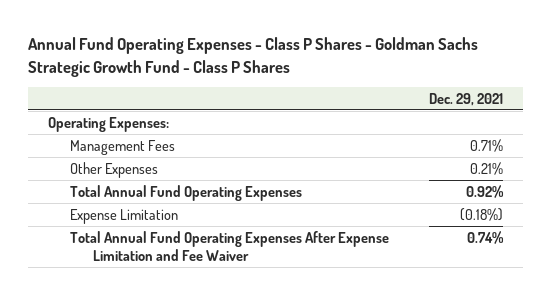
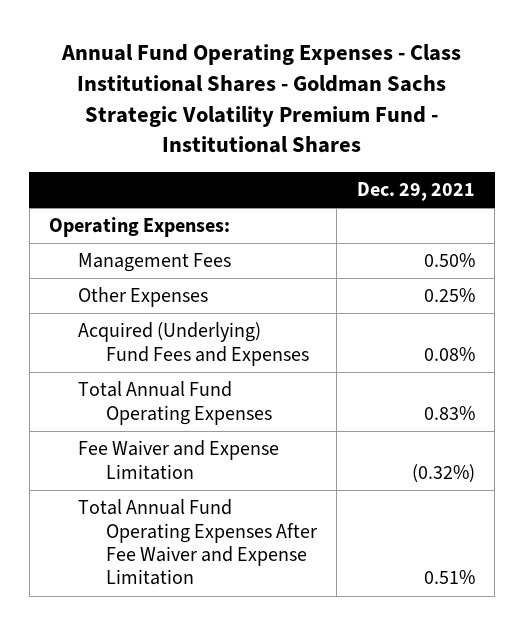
[28,37,479,77] Annual Fund Operating Expenses - Class P Shares - Goldman Sachs Strategic Growth Fund - Class P Shares -> [61,44,462,154] Annual Fund Operating Expenses - Class Institutional Shares - Goldman Sachs Strategic Volatility Premium Fund - Institutional Shares
[470,138,504,152] 0.71% -> [423,253,475,268] 0.50%
[470,161,504,175] 0.21% -> [423,288,475,303] 0.25%
none -> [77,322,309,366] Acquired (Underlying) Fund Fees and Expenses
[466,184,505,198] 0.92% -> [423,405,475,420] 0.83%
[70,208,179,224] Expense Limitation -> [77,440,279,480] Fee Waiver and Expense Limitation
[460,207,504,221] (0.18%) -> [411,463,475,483] (0.32%)
[70,230,390,262] Total Annual Fund Operating Expenses After Expense Limitation and Fee Waiver -> [77,499,317,586] Total Annual Fund Operating Expenses After Fee Waiver and Expense Limitation
[467,230,505,244] 0.74% -> [423,570,475,585] 0.51%

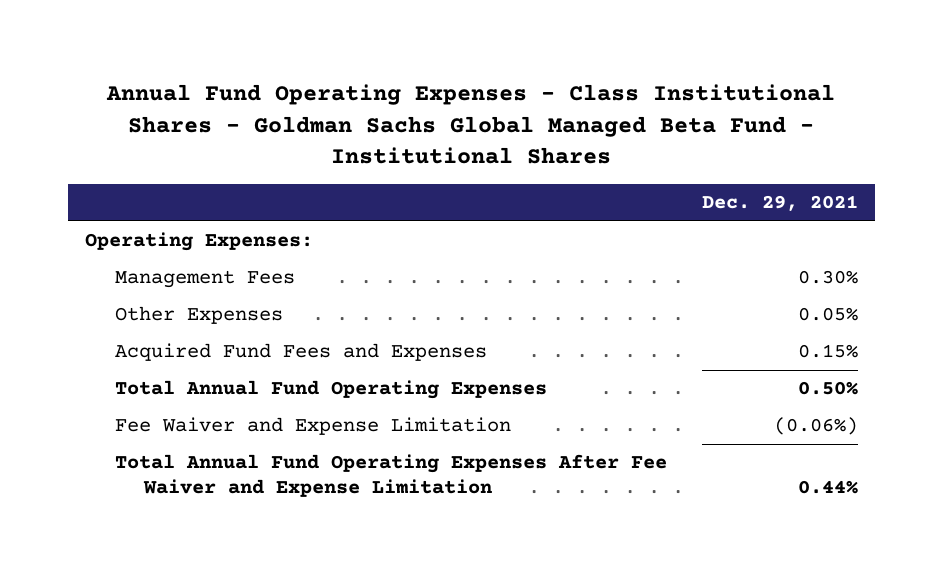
[61,44,462,154] Annual Fund Operating Expenses - Class Institutional Shares - Goldman Sachs Strategic Volatility Premium Fund - Institutional Shares -> [106,83,836,165] Annual Fund Operating Expenses - Class Institutional Shares - Goldman Sachs Global Managed Beta Fund - Institutional Shares
[423,253,475,268] 0.50% -> [797,270,858,285] 0.30%
[423,288,475,303] 0.25% -> [797,307,858,322] 0.05%
[77,322,309,366] Acquired (Underlying) Fund Fees and Expenses -> [114,343,487,362] Acquired Fund Fees and Expenses
[423,346,475,361] 0.08% -> [797,344,858,359] 0.15%
[423,405,475,420] 0.83% -> [797,381,858,396] 0.50%
[411,463,475,483] (0.32%) -> [773,417,858,436] (0.06%)
[423,570,475,585] 0.51% -> [797,480,858,495] 0.44%

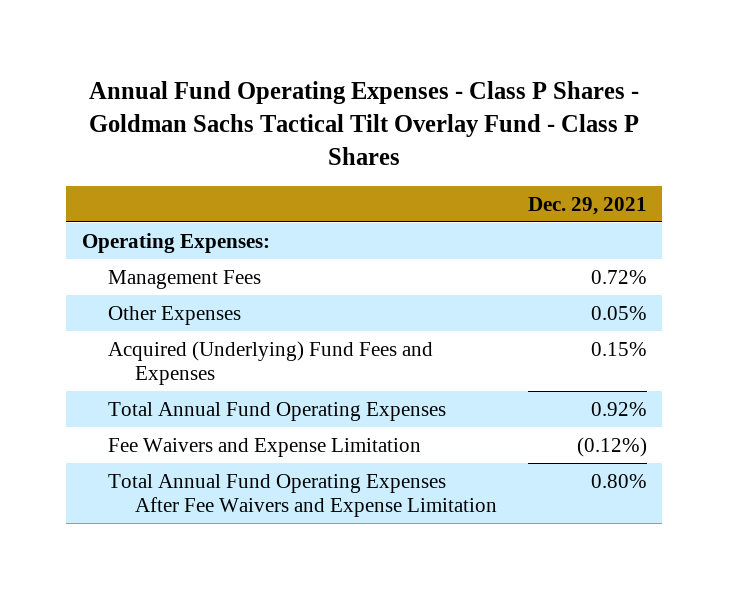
[106,83,836,165] Annual Fund Operating Expenses - Class Institutional Shares - Goldman Sachs Global Managed Beta Fund - Institutional Shares -> [89,81,640,165] Annual Fund Operating Expenses - Class P Shares - Goldman Sachs Tactical Tilt Overlay Fund - Class P Shares
[797,270,858,285] 0.30% -> [590,269,647,284] 0.72%
[114,343,487,362] Acquired Fund Fees and Expenses -> [108,340,434,386] Acquired (Underlying) Fund Fees and Expenses
[797,381,858,396] 0.50% -> [590,401,647,416] 0.92%
[114,417,511,436] Fee Waiver and Expense Limitation -> [108,437,422,457] Fee Waivers and Expense Limitation
[773,417,858,436] (0.06%) -> [576,436,647,457] (0.12%)
[114,454,667,498] Total Annual Fund Operating Expenses After Fee Waiver and Expense Limitation -> [108,473,497,518] Total Annual Fund Operating Expenses After Fee Waivers and Expense Limitation
[797,480,858,495] 0.44% -> [590,473,647,488] 0.80%

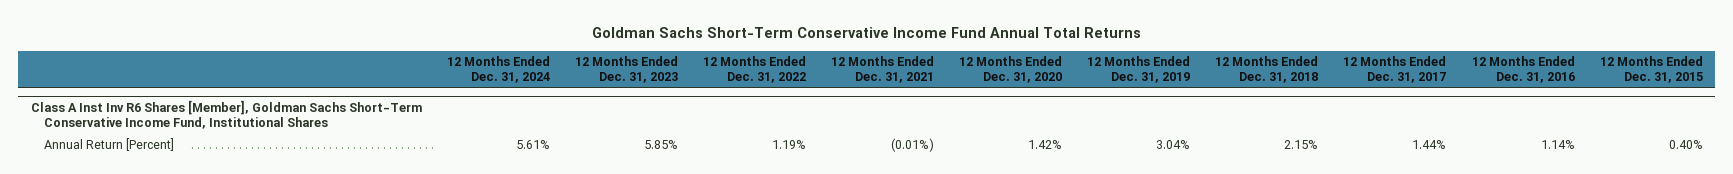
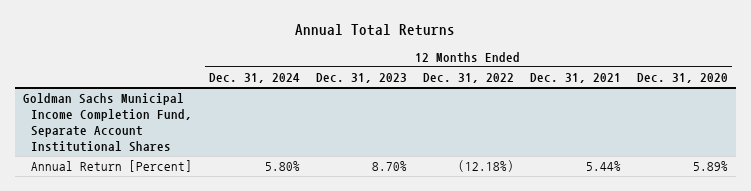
[591,26,1141,38] Goldman Sachs Short-Term Conservative Income Fund Annual Total Returns -> [295,24,456,37] Annual Total Returns
[1087,56,1191,84] 12 Months Ended Dec. 31, 2019 -> none
[1215,56,1319,84] 12 Months Ended Dec. 31, 2018 -> none
[1343,56,1447,84] 12 Months Ended Dec. 31, 2017 -> none
[1471,56,1575,84] 12 Months Ended Dec. 31, 2016 -> none
[1599,56,1703,84] 12 Months Ended Dec. 31, 2015 -> none
[30,100,422,130] Class A Inst Inv R6 Shares [Member], Goldman Sachs Short-Term Conservative Income Fund, Institutional Shares -> none
none -> [22,93,193,153] Goldman Sachs Municipal Income Completion Fund, Separate Account Institutional Shares
[515,140,550,150] 5.61% -> [264,161,300,172] 5.80%
[644,140,679,150] 5.85% -> [371,161,407,172] 8.70%
[772,140,807,150] 1.19% -> [457,160,514,173] (12.18%)
[891,138,935,153] (0.01%) -> [586,161,622,172] 5.44%
[1028,140,1063,150] 1.42% -> [693,161,729,172] 5.89%

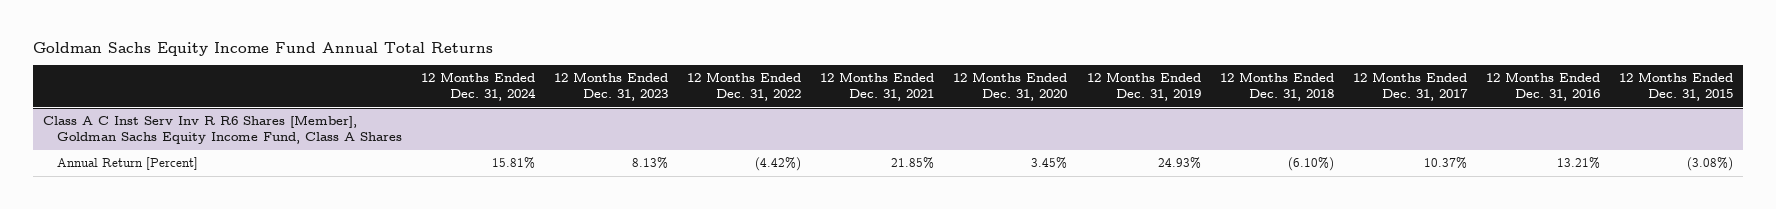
[295,24,456,37] Annual Total Returns -> [33,41,494,56] Goldman Sachs Equity Income Fund Annual Total Returns
none -> [1086,72,1201,102] 12 Months Ended Dec. 31, 2019
none -> [1219,72,1334,102] 12 Months Ended Dec. 31, 2018
none -> [1352,72,1468,102] 12 Months Ended Dec. 31, 2017
none -> [1486,72,1601,102] 12 Months Ended Dec. 31, 2016
none -> [1619,72,1734,102] 12 Months Ended Dec. 31, 2015
[22,93,193,153] Goldman Sachs Municipal Income Completion Fund, Separate Account Institutional Shares -> none
none -> [42,115,402,145] Class A C Inst Serv Inv R R6 Shares [Member], Goldman Sachs Equity Income Fund, Class A Shares
[264,161,300,172] 5.80% -> [491,157,535,170] 15.81%
[371,161,407,172] 8.70% -> [631,157,668,170] 8.13%
[457,160,514,173] (12.18%) -> [755,157,802,172] (4.42%)
[586,161,622,172] 5.44% -> [891,157,935,170] 21.85%
[693,161,729,172] 5.89% -> [1031,157,1068,170] 3.45%

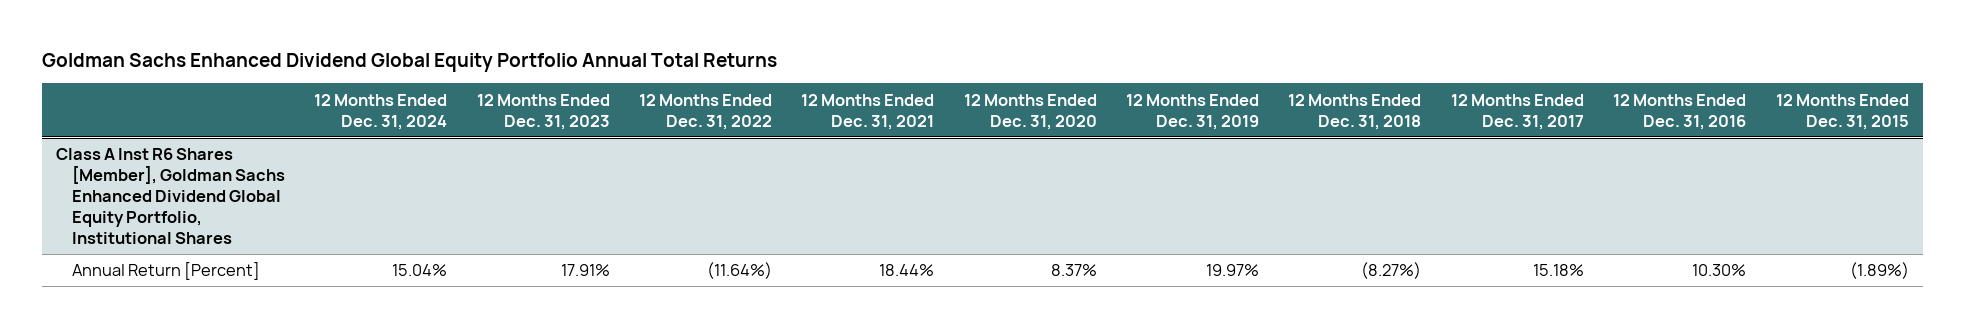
[33,41,494,56] Goldman Sachs Equity Income Fund Annual Total Returns -> [41,53,777,73] Goldman Sachs Enhanced Dividend Global Equity Portfolio Annual Total Returns
[42,115,402,145] Class A C Inst Serv Inv R R6 Shares [Member], Goldman Sachs Equity Income Fund, Class A Shares -> none
none -> [56,148,286,245] Class A Inst R6 Shares [Member], Goldman Sachs Enhanced Dividend Global Equity Portfolio, Institutional Shares
[491,157,535,170] 15.81% -> [392,264,448,277] 15.04%
[631,157,668,170] 8.13% -> [560,264,610,277] 17.91%
[755,157,802,172] (4.42%) -> [707,262,773,280] (11.64%)
[891,157,935,170] 21.85% -> [879,264,935,277] 18.44%
[1031,157,1068,170] 3.45% -> [1050,264,1097,277] 8.37%
[1157,157,1201,170] 24.93% -> [1206,264,1260,277] 19.97%
[1287,157,1334,172] (6.10%) -> [1361,262,1422,280] (8.27%)
[1423,157,1467,170] 10.37% -> [1532,264,1584,277] 15.18%
[1557,157,1601,170] 13.21% -> [1692,264,1747,277] 10.30%
[1687,157,1734,172] (3.08%) -> [1849,262,1909,280] (1.89%)

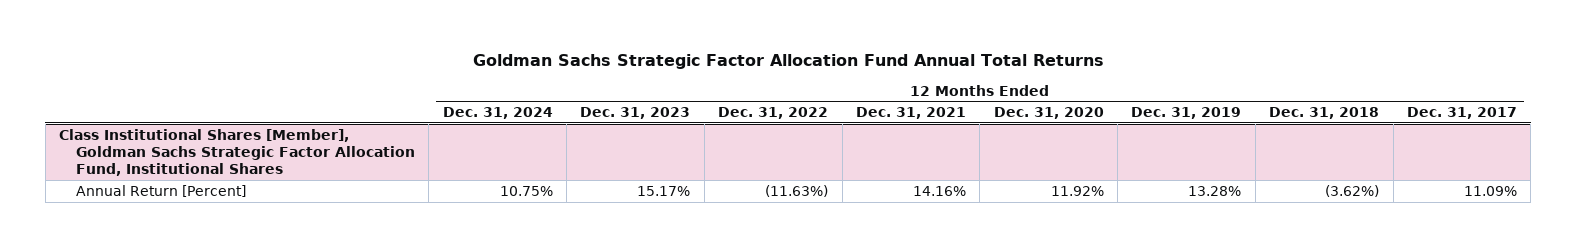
[41,53,777,73] Goldman Sachs Enhanced Dividend Global Equity Portfolio Annual Total Returns -> [472,54,1104,70] Goldman Sachs Strategic Factor Allocation Fund Annual Total Returns
[1613,93,1747,130] 12 Months Ended Dec. 31, 2016 -> none
[1775,93,1909,130] 12 Months Ended Dec. 31, 2015 -> none
[56,148,286,245] Class A Inst R6 Shares [Member], Goldman Sachs Enhanced Dividend Global Equity Portfolio, Institutional Shares -> none
none -> [59,128,416,177] Class Institutional Shares [Member], Goldman Sachs Strategic Factor Allocation Fund, Institutional Shares
[392,264,448,277] 15.04% -> [499,185,553,196] 10.75%
[560,264,610,277] 17.91% -> [637,185,691,196] 15.17%
[707,262,773,280] (11.64%) -> [765,184,829,197] (11.63%)
[879,264,935,277] 18.44% -> [912,185,966,196] 14.16%
[1050,264,1097,277] 8.37% -> [1050,185,1104,196] 11.92%
[1206,264,1260,277] 19.97% -> [1188,185,1242,196] 13.28%
[1361,262,1422,280] (8.27%) -> [1325,184,1380,197] (3.62%)
[1532,264,1584,277] 15.18% -> [1463,185,1517,196] 11.09%

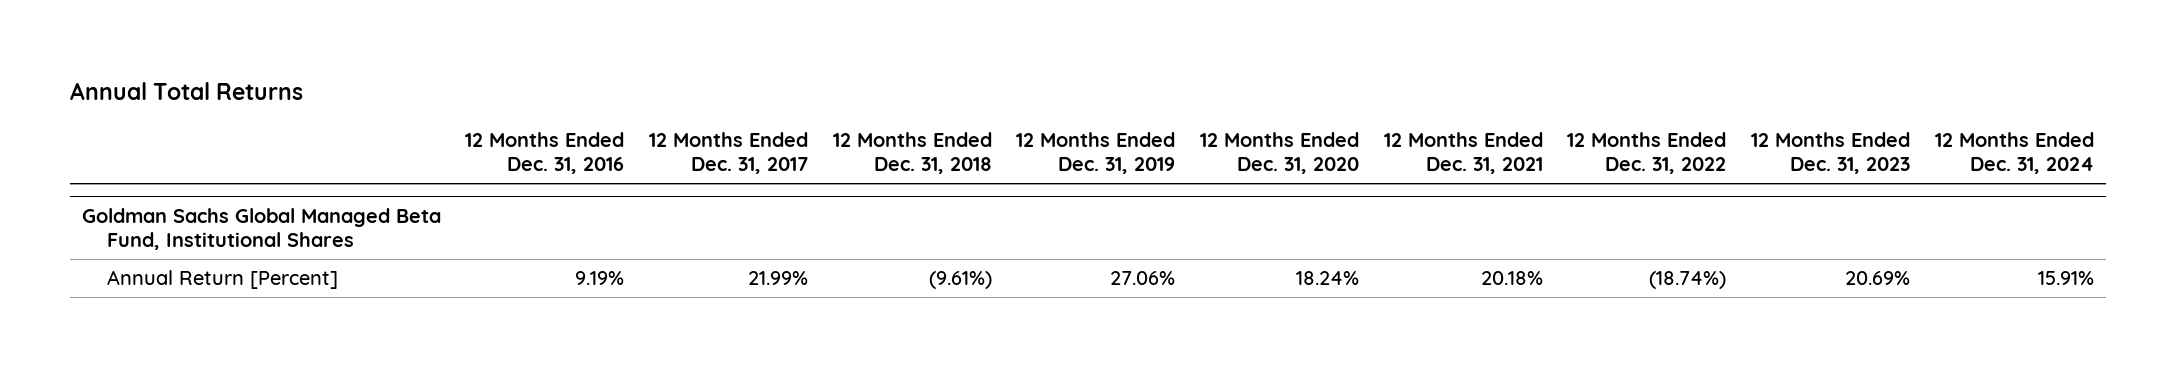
[472,54,1104,70] Goldman Sachs Strategic Factor Allocation Fund Annual Total Returns -> [69,82,303,101] Annual Total Returns
none -> [465,131,625,175] 12 Months Ended Dec. 31, 2016
[59,128,416,177] Class Institutional Shares [Member], Goldman Sachs Strategic Factor Allocation Fund, Institutional Shares -> none
none -> [81,207,441,251] Goldman Sachs Global Managed Beta Fund, Institutional Shares
[499,185,553,196] 10.75% -> [2037,271,2094,286] 15.91%
[637,185,691,196] 15.17% -> [1844,271,1910,286] 20.69%
[765,184,829,197] (11.63%) -> [1649,271,1727,290] (18.74%)
[912,185,966,196] 14.16% -> [1480,271,1543,286] 20.18%
[1050,185,1104,196] 11.92% -> [1296,271,1360,286] 18.24%
[1188,185,1242,196] 13.28% -> [1110,271,1176,286] 27.06%
[1325,184,1380,197] (3.62%) -> [928,271,992,290] (9.61%)
[1463,185,1517,196] 11.09% -> [748,271,809,286] 21.99%

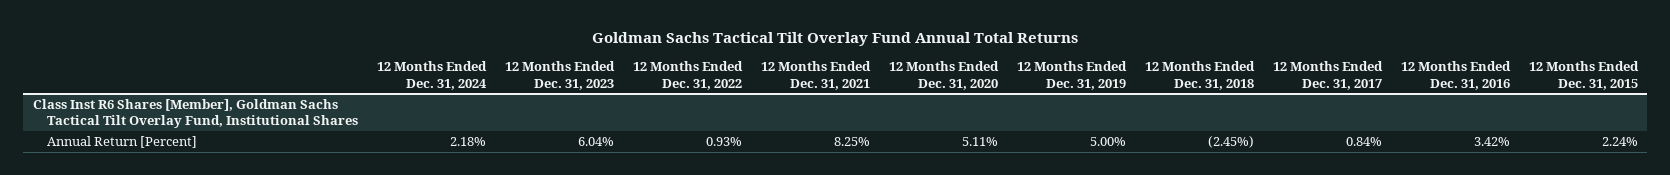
[69,82,303,101] Annual Total Returns -> [592,32,1079,47] Goldman Sachs Tactical Tilt Overlay Fund Annual Total Returns
none -> [1528,61,1639,90] 12 Months Ended Dec. 31, 2015
[81,207,441,251] Goldman Sachs Global Managed Beta Fund, Institutional Shares -> none
none -> [32,98,359,129] Class Inst R6 Shares [Member], Goldman Sachs Tactical Tilt Overlay Fund, Institutional Shares
[575,271,625,286] 9.19% -> [1473,136,1510,146] 3.42%
[748,271,809,286] 21.99% -> [1345,136,1382,146] 0.84%
[928,271,992,290] (9.61%) -> [1207,135,1254,148] (2.45%)
[1110,271,1176,286] 27.06% -> [1089,136,1126,146] 5.00%
[1296,271,1360,286] 18.24% -> [961,136,998,146] 5.11%
[1480,271,1543,286] 20.18% -> [833,136,870,146] 8.25%
[1649,271,1727,290] (18.74%) -> [705,136,742,146] 0.93%
[1844,271,1910,286] 20.69% -> [578,136,615,146] 6.04%
[2037,271,2094,286] 15.91% -> [450,136,487,146] 2.18%

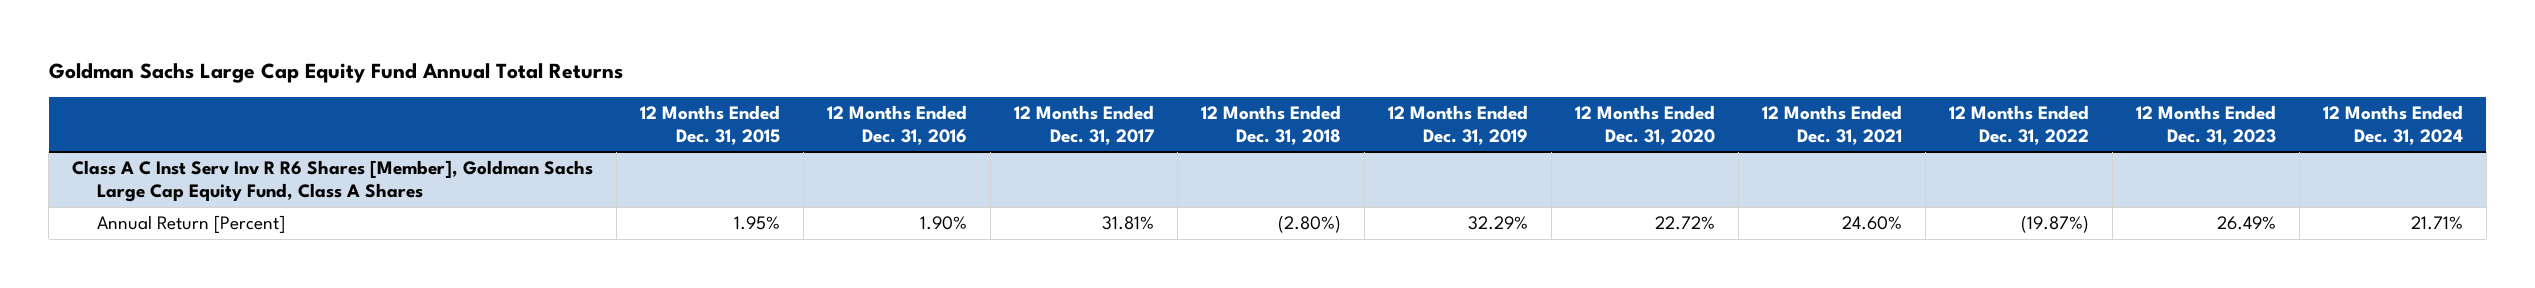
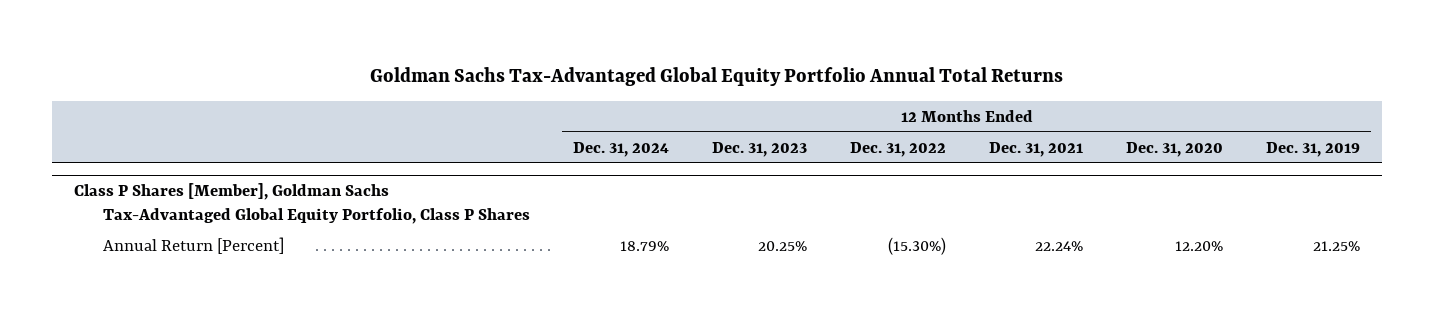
[48,62,623,83] Goldman Sachs Large Cap Equity Fund Annual Total Returns -> [369,66,1063,86] Goldman Sachs Tax-Advantaged Global Equity Portfolio Annual Total Returns
[640,104,781,145] 12 Months Ended Dec. 31, 2015 -> none
[827,104,968,145] 12 Months Ended Dec. 31, 2016 -> none
[1014,104,1155,145] 12 Months Ended Dec. 31, 2017 -> none
[1200,104,1341,145] 12 Months Ended Dec. 31, 2018 -> none
[72,160,594,203] Class A C Inst Serv Inv R R6 Shares [Member], Goldman Sachs Large Cap Equity Fund, Class A Shares -> none
none -> [73,182,530,225] Class P Shares [Member], Goldman Sachs Tax-Advantaged Global Equity Portfolio, Class P Shares
[1467,216,1528,231] 32.29% -> [1313,240,1361,251] 21.25%
[1654,216,1715,231] 22.72% -> [1175,240,1224,251] 12.20%
[1841,216,1902,231] 24.60% -> [1035,240,1084,251] 22.24%
[2020,215,2089,234] (19.87%) -> [888,236,947,255] (15.30%)
[2216,216,2276,231] 26.49% -> [758,240,808,251] 20.25%
[2410,216,2463,231] 21.71% -> [619,240,669,251] 18.79%

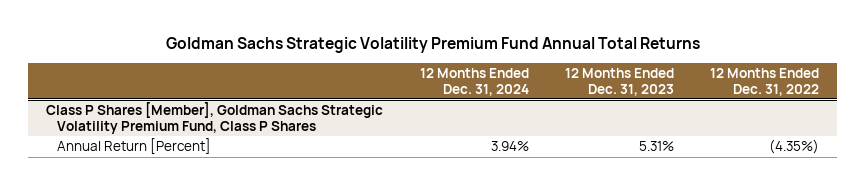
[369,66,1063,86] Goldman Sachs Tax-Advantaged Global Equity Portfolio Annual Total Returns -> [165,37,700,54] Goldman Sachs Strategic Volatility Premium Fund Annual Total Returns
[989,141,1084,157] Dec. 31, 2021 -> none
[1126,141,1224,157] Dec. 31, 2020 -> none
[1266,141,1361,157] Dec. 31, 2019 -> none
[73,182,530,225] Class P Shares [Member], Goldman Sachs Tax-Advantaged Global Equity Portfolio, Class P Shares -> none
none -> [46,102,384,134] Class P Shares [Member], Goldman Sachs Strategic Volatility Premium Fund, Class P Shares
[619,240,669,251] 18.79% -> [490,141,529,152] 3.94%
[758,240,808,251] 20.25% -> [638,141,674,152] 5.31%
[888,236,947,255] (15.30%) -> [769,139,820,155] (4.35%)

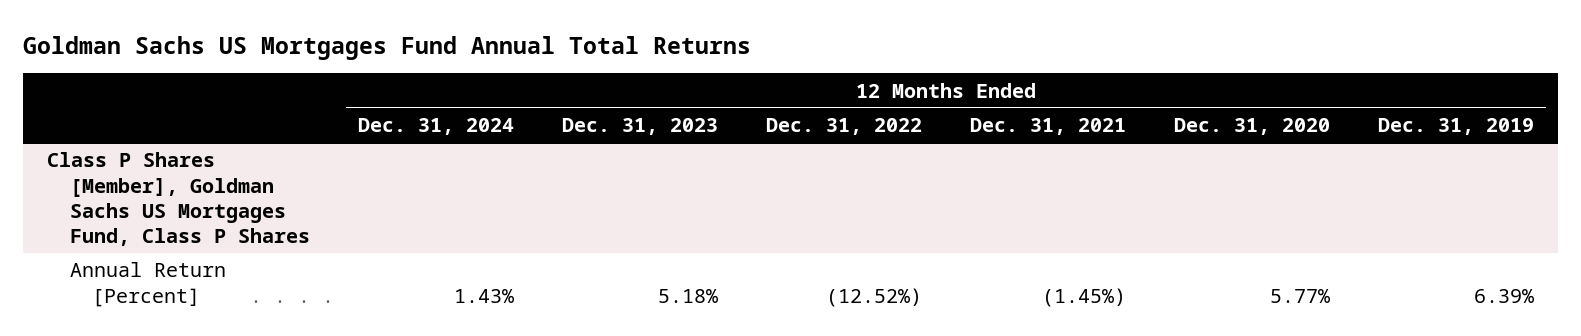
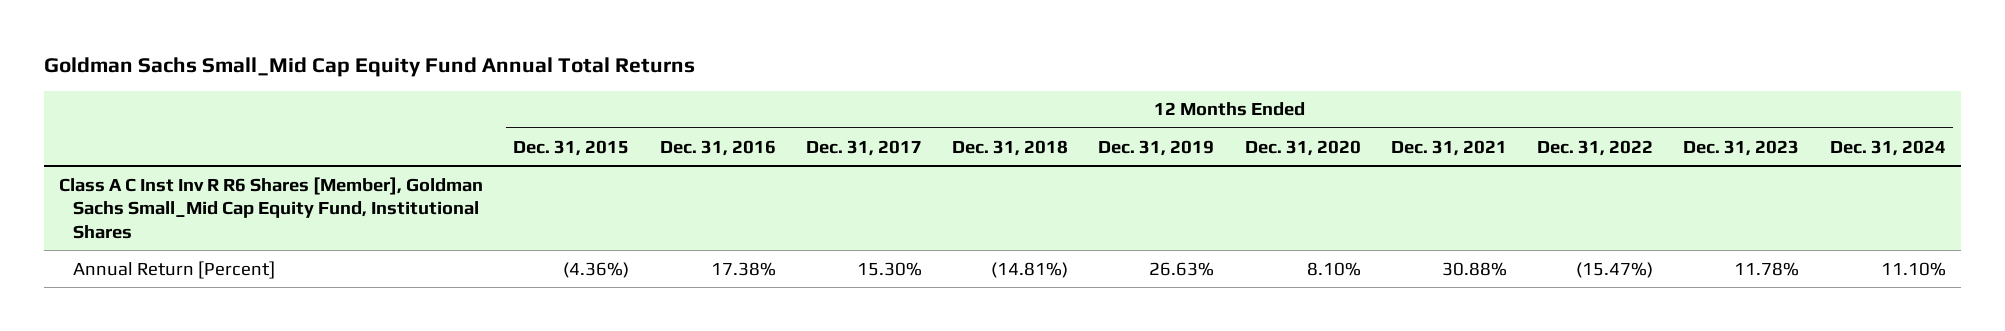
[22,35,751,60] Goldman Sachs US Mortgages Fund Annual Total Returns -> [43,57,695,78] Goldman Sachs Small_Mid Cap Equity Fund Annual Total Returns
none -> [513,139,630,156] Dec. 31, 2015
none -> [659,139,776,156] Dec. 31, 2016
none -> [805,139,922,156] Dec. 31, 2017
none -> [952,139,1069,156] Dec. 31, 2018
[46,152,310,247] Class P Shares [Member], Goldman Sachs US Mortgages Fund, Class P Shares -> none
none -> [59,176,484,239] Class A C Inst Inv R R6 Shares [Member], Goldman Sachs Small_Mid Cap Equity Fund, Institutional Shares
[453,288,514,303] 1.43% -> [1880,261,1946,276] 11.10%
[657,288,718,303] 5.18% -> [1734,261,1800,276] 11.78%
[825,287,922,307] (12.52%) -> [1576,261,1654,278] (15.47%)
[1041,287,1126,307] (1.45%) -> [1441,261,1507,276] 30.88%
[1269,288,1330,303] 5.77% -> [1306,261,1361,276] 8.10%
[1473,288,1534,303] 6.39% -> [1149,261,1215,276] 26.63%

